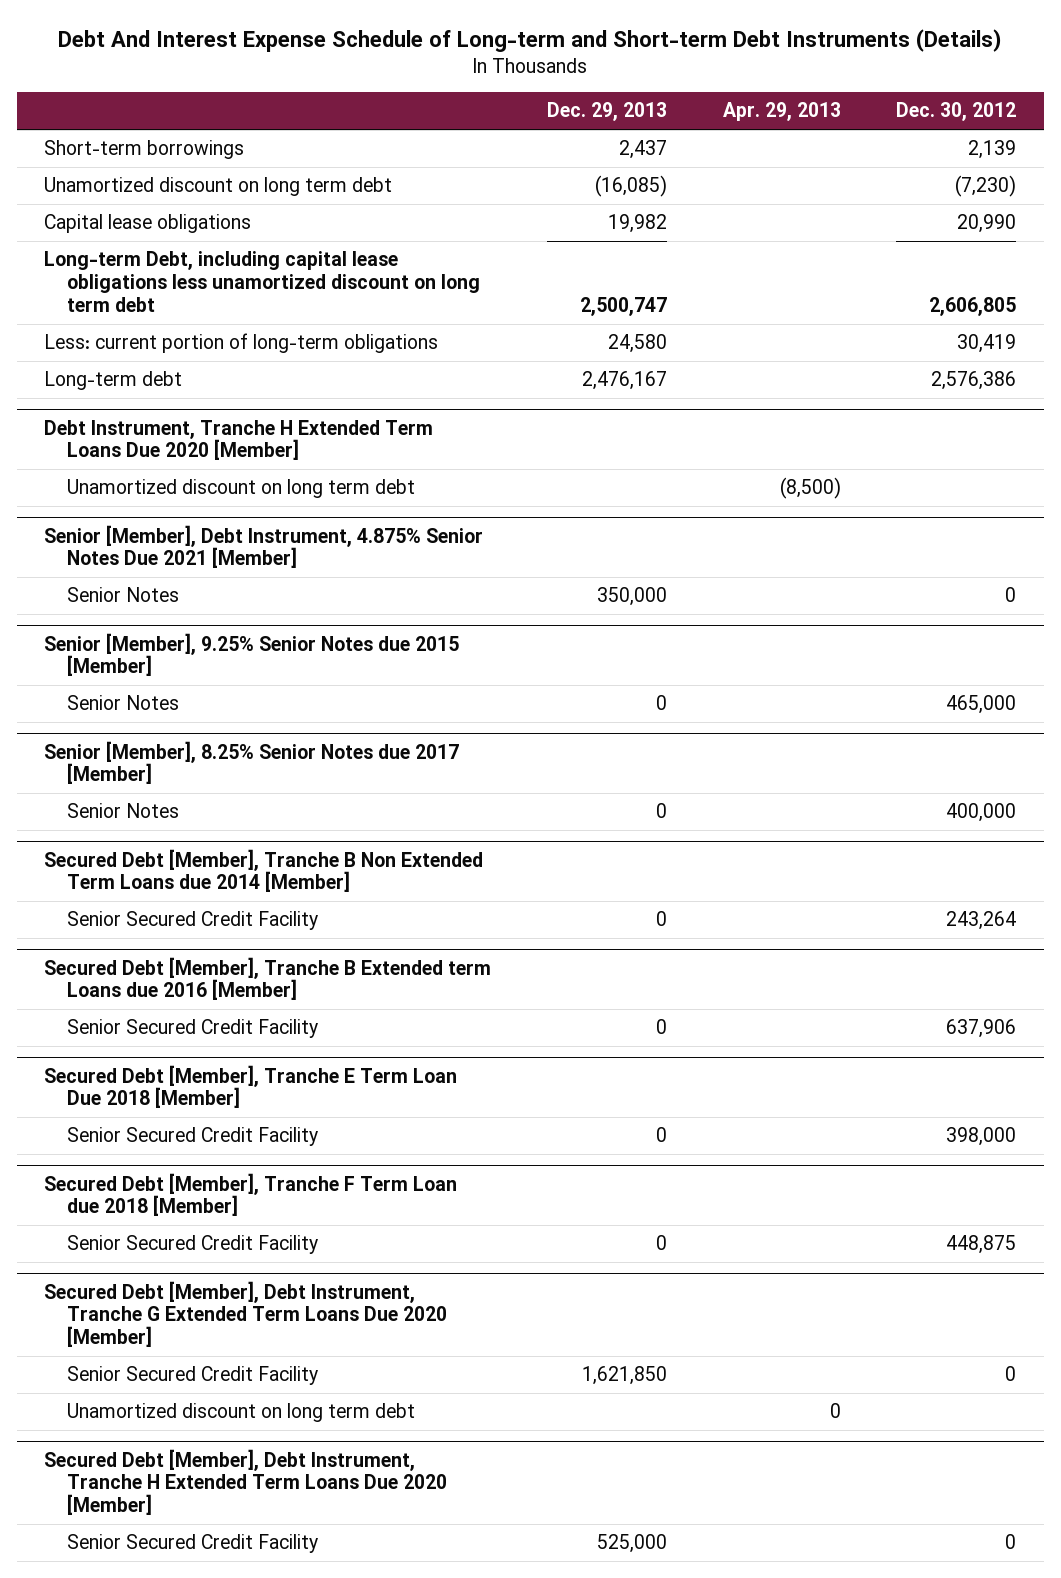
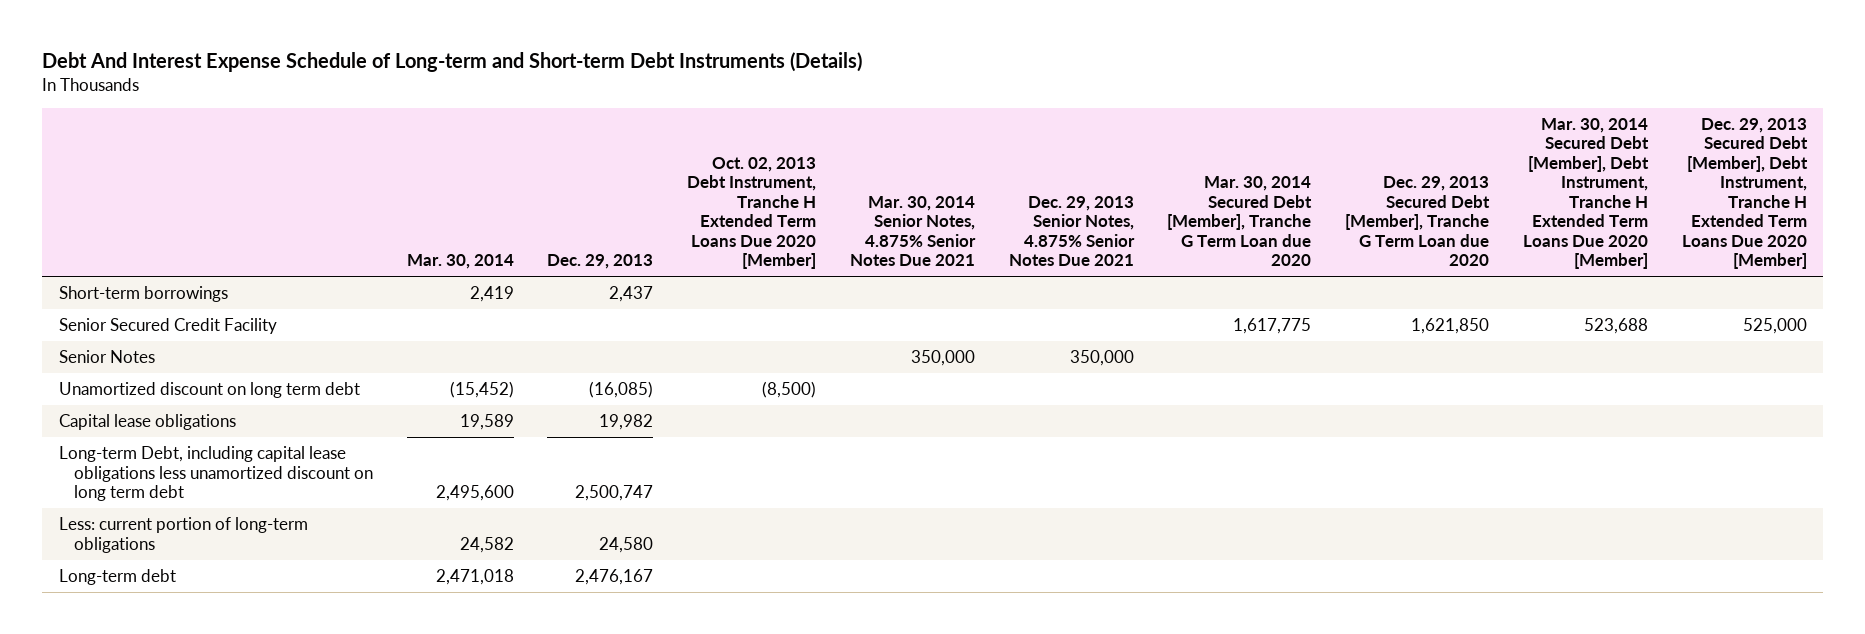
[722,102,841,122] Apr. 29, 2013 -> none
[896,102,1017,122] Dec. 30, 2012 -> none
none -> [406,254,514,270] Mar. 30, 2014
none -> [687,156,817,270] Oct. 02, 2013 Debt Instrument, Tranche H Extended Term Loans Due 2020 [Member]
none -> [849,195,976,267] Mar. 30, 2014 Senior Notes, 4.875% Senior Notes Due 2021
none -> [1008,195,1135,267] Dec. 29, 2013 Senior Notes, 4.875% Senior Notes Due 2021
none -> [1167,176,1313,267] Mar. 30, 2014 Secured Debt [Member], Tranche G Term Loan due 2020
none -> [1345,176,1491,267] Dec. 29, 2013 Secured Debt [Member], Tranche G Term Loan due 2020
none -> [1522,117,1649,270] Mar. 30, 2014 Secured Debt [Member], Debt Instrument, Tranche H Extended Term Loans Due 2020 [Member]
none -> [1681,117,1808,270] Dec. 29, 2013 Secured Debt [Member], Debt Instrument, Tranche H Extended Term Loans Due 2020 [Member]
none -> [58,318,277,335] Senior Secured Credit Facility
none -> [58,350,155,364] Senior Notes
[44,419,434,461] Debt Instrument, Tranche H Extended Term Loans Due 2020 [Member] -> none
[67,479,416,499] Unamortized discount on long term debt -> none
[44,524,484,569] Senior [Member], Debt Instrument, 4.875% Senior Notes Due 2021 [Member] -> none
[67,587,180,603] Senior Notes -> none
[44,632,460,677] Senior [Member], 9.25% Senior Notes due 2015 [Member] -> none
[67,695,180,711] Senior Notes -> none
[44,740,460,785] Senior [Member], 8.25% Senior Notes due 2017 [Member] -> none
[67,803,180,819] Senior Notes -> none
[44,848,484,893] Secured Debt [Member], Tranche B Non Extended Term Loans due 2014 [Member] -> none
[67,911,319,931] Senior Secured Credit Facility -> none
[44,956,492,1001] Secured Debt [Member], Tranche B Extended term Loans due 2016 [Member] -> none
[67,1019,319,1039] Senior Secured Credit Facility -> none
[44,1064,458,1109] Secured Debt [Member], Tranche E Term Loan Due 2018 [Member] -> none
[67,1127,319,1147] Senior Secured Credit Facility -> none
[44,1172,458,1217] Secured Debt [Member], Tranche F Term Loan due 2018 [Member] -> none
[67,1235,319,1255] Senior Secured Credit Facility -> none
[44,1280,448,1348] Secured Debt [Member], Debt Instrument, Tranche G Extended Term Loans Due 2020 [Member] -> none
[67,1366,319,1386] Senior Secured Credit Facility -> none
[67,1403,416,1423] Unamortized discount on long term debt -> none
[44,1448,448,1516] Secured Debt [Member], Debt Instrument, Tranche H Extended Term Loans Due 2020 [Member] -> none
[67,1534,319,1554] Senior Secured Credit Facility -> none

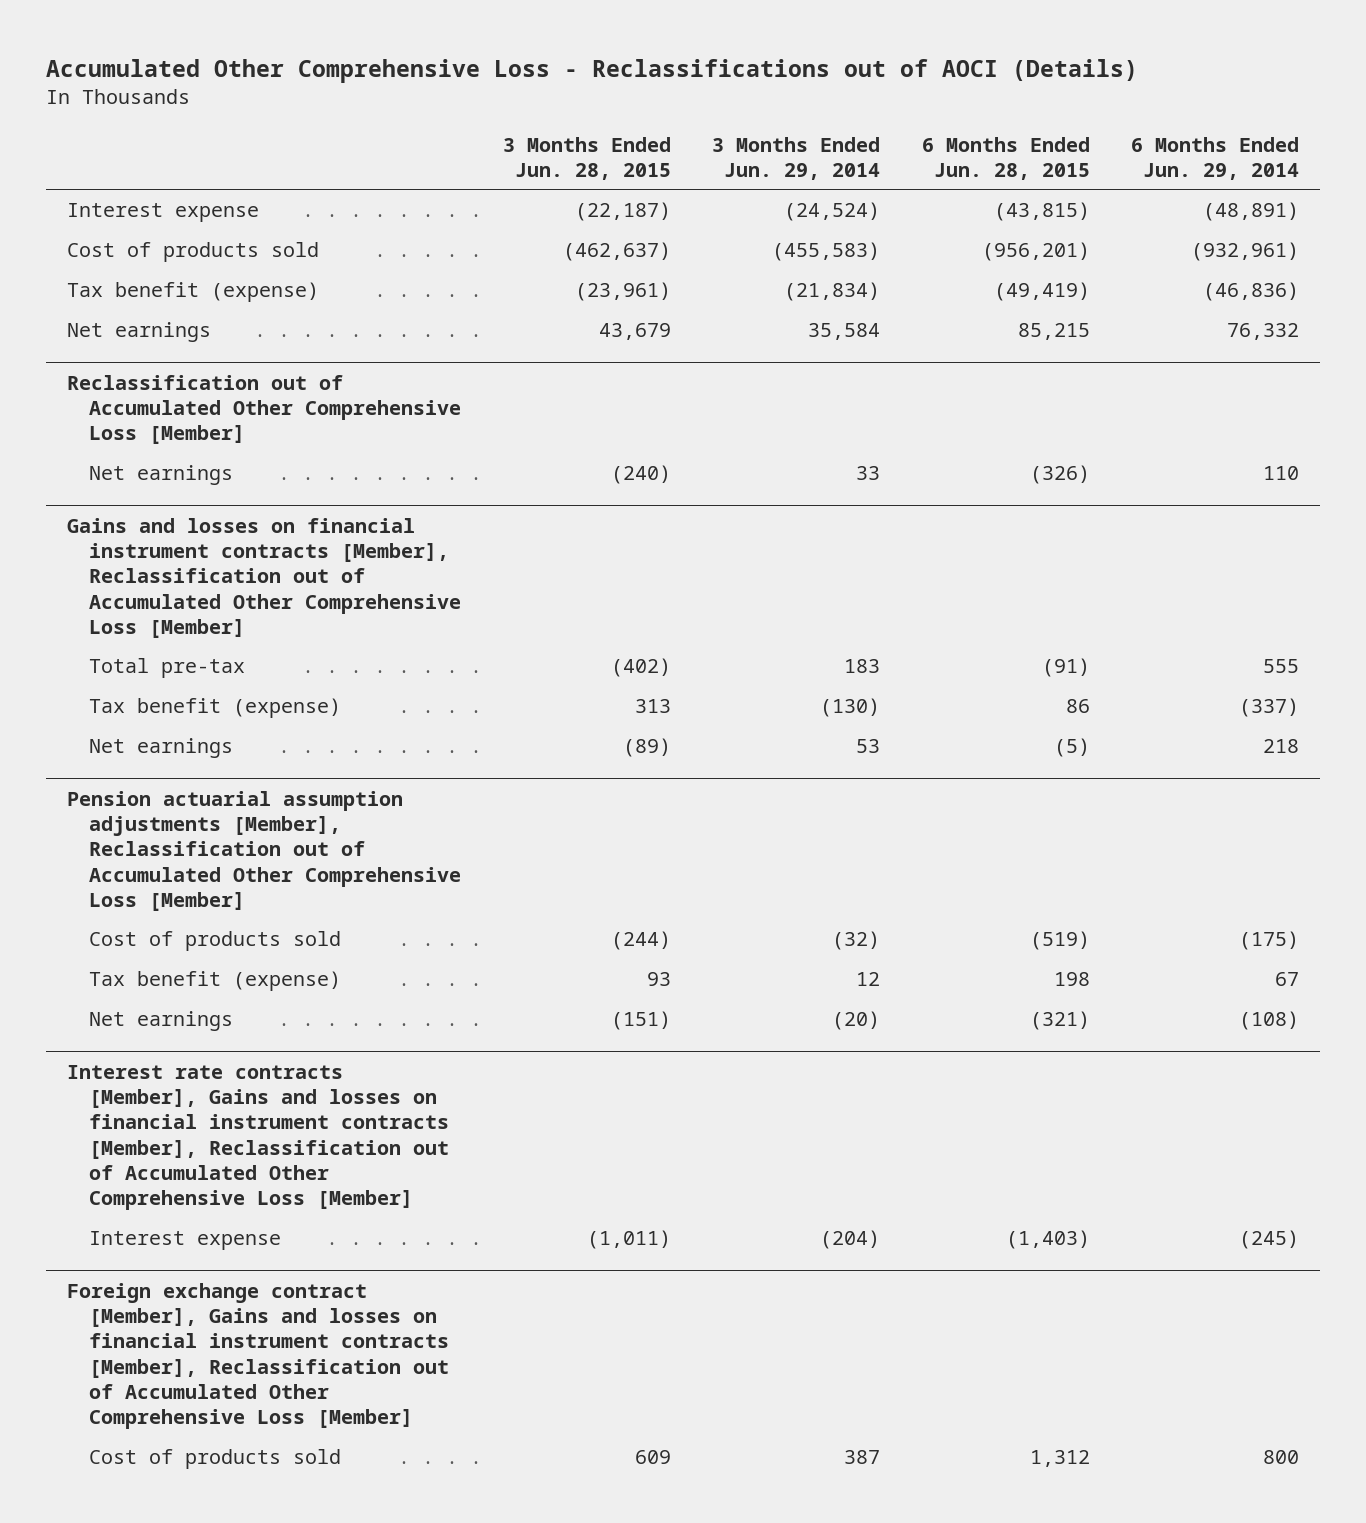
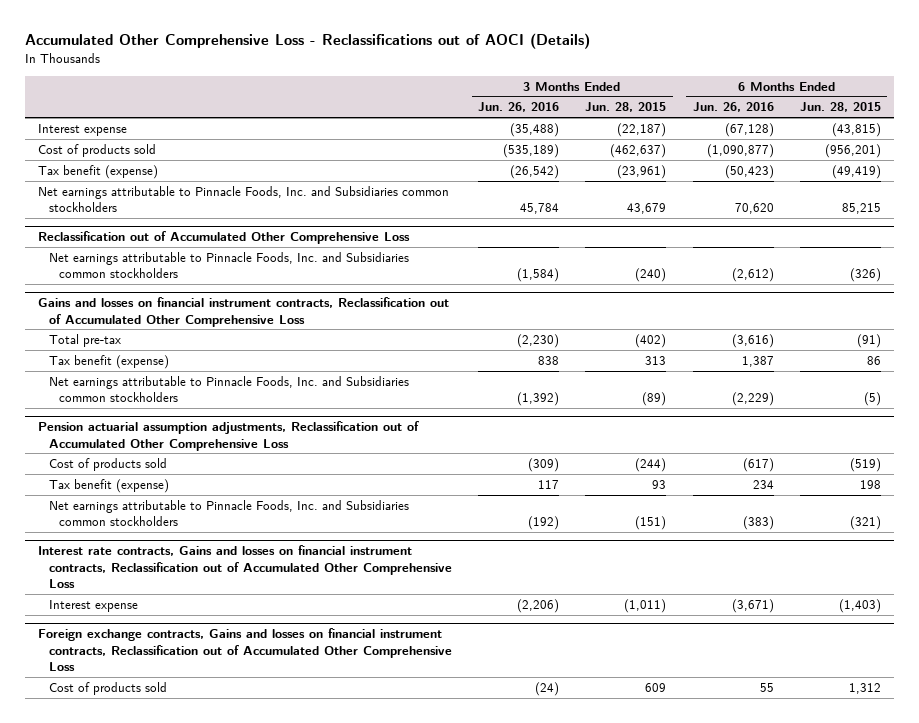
[712,136,881,180] 3 Months Ended Jun. 29, 2014 -> none
[1131,136,1300,180] 6 Months Ended Jun. 29, 2014 -> none
none -> [478,102,560,113] Jun. 26, 2016
none -> [692,102,774,113] Jun. 26, 2016
[66,322,211,343] Net earnings -> [38,185,450,213] Net earnings attributable to Pinnacle Foods, Inc. and Subsidiaries common stockholders
[66,374,462,445] Reclassification out of Accumulated Other Comprehensive Loss [Member] -> [38,231,411,245] Reclassification out of Accumulated Other Comprehensive Loss
[89,465,234,486] Net earnings -> [48,251,409,279] Net earnings attributable to Pinnacle Foods, Inc. and Subsidiaries common stockholders
[66,517,462,638] Gains and losses on financial instrument contracts [Member], Reclassification out of Accumulated Other Comprehensive Loss [Member] -> [38,297,450,327] Gains and losses on financial instrument contracts, Reclassification out of Accumulated Other Comprehensive Loss
[89,738,234,759] Net earnings -> [48,375,409,403] Net earnings attributable to Pinnacle Foods, Inc. and Subsidiaries common stockholders
[66,790,462,911] Pension actuarial assumption adjustments [Member], Reclassification out of Accumulated Other Comprehensive Loss [Member] -> [38,421,420,451] Pension actuarial assumption adjustments, Reclassification out of Accumulated Other Comprehensive Loss
[89,1011,234,1032] Net earnings -> [48,499,409,527] Net earnings attributable to Pinnacle Foods, Inc. and Subsidiaries common stockholders
[66,1064,450,1211] Interest rate contracts [Member], Gains and losses on financial instrument contracts [Member], Reclassification out of Accumulated Other Comprehensive Loss [Member] -> [38,545,452,588] Interest rate contracts, Gains and losses on financial instrument contracts, Reclassification out of Accumulated Other Comprehensive Loss
[66,1282,450,1430] Foreign exchange contract [Member], Gains and losses on financial instrument contracts [Member], Reclassification out of Accumulated Other Comprehensive Loss [Member] -> [38,628,452,671] Foreign exchange contracts, Gains and losses on financial instrument contracts, Reclassification out of Accumulated Other Comprehensive Loss

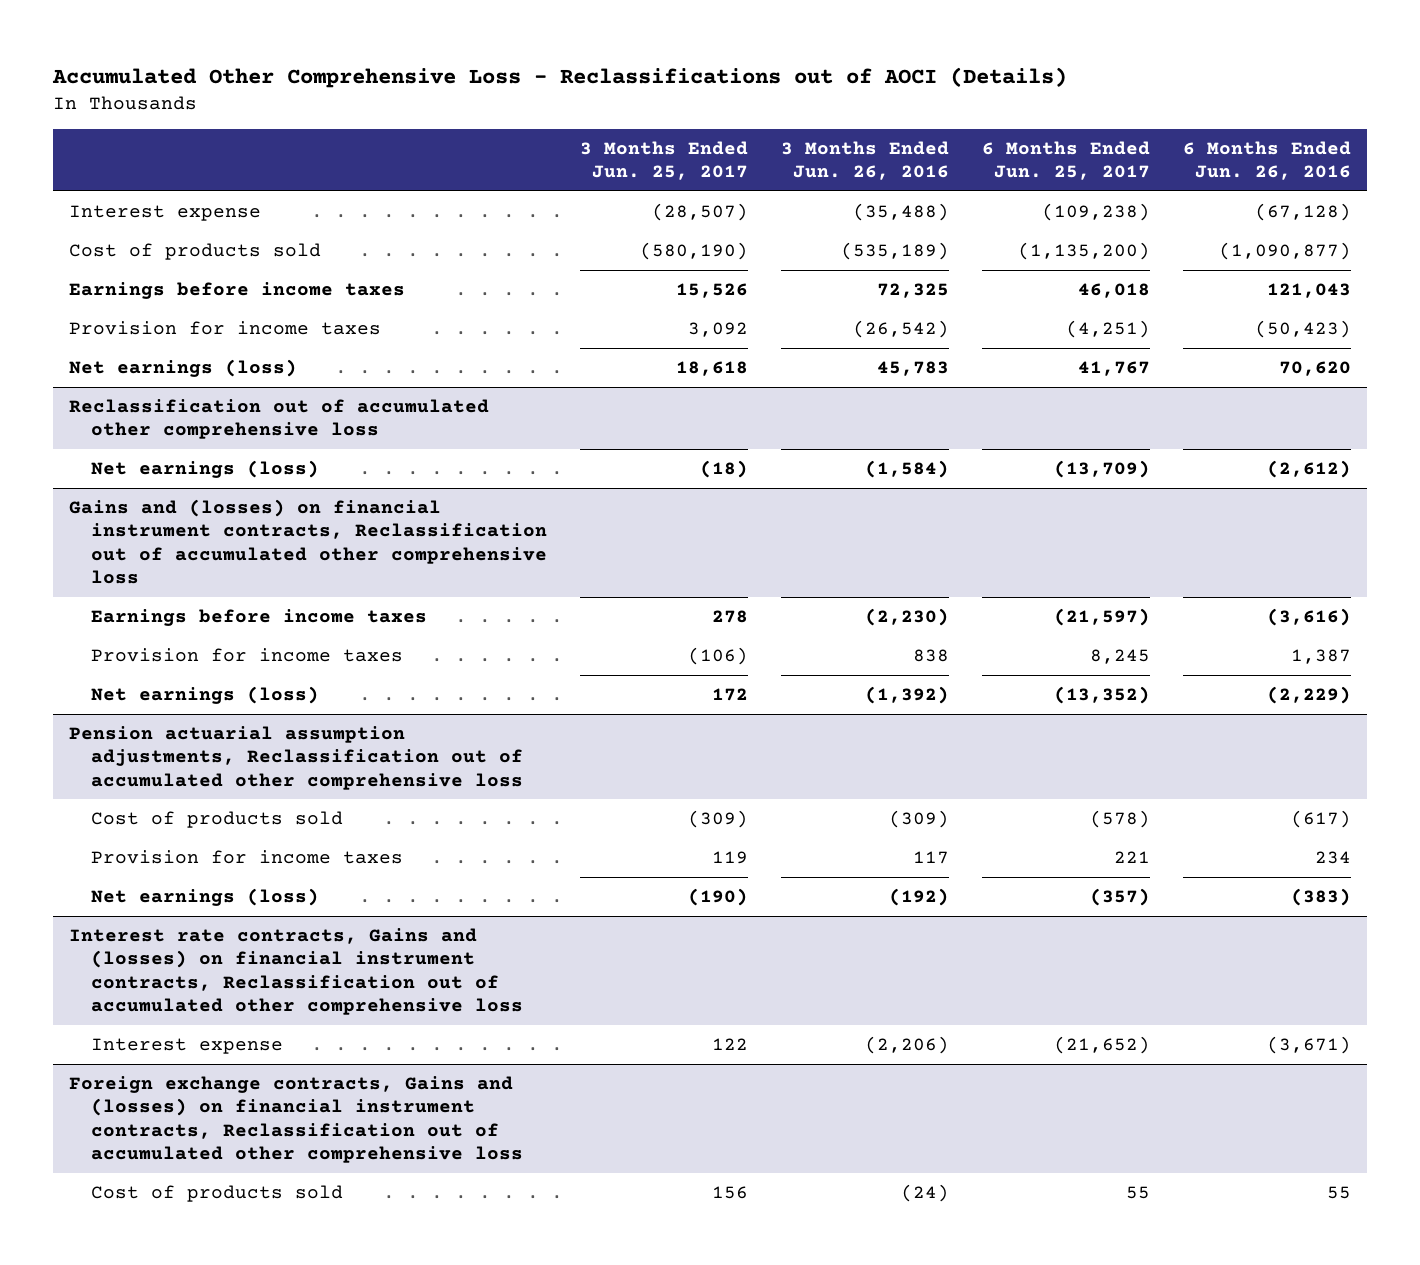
[585,102,667,113] Jun. 28, 2015 -> none
[799,102,881,113] Jun. 28, 2015 -> none
none -> [579,140,748,180] 3 Months Ended Jun. 25, 2017
none -> [981,140,1150,180] 6 Months Ended Jun. 25, 2017
[38,185,450,213] Net earnings attributable to Pinnacle Foods, Inc. and Subsidiaries common stockholders -> none
none -> [69,281,406,299] Earnings before income taxes
[38,164,159,179] Tax benefit (expense) -> [69,320,382,335] Provision for income taxes
none -> [69,358,298,377] Net earnings (loss)
[38,231,411,245] Reclassification out of Accumulated Other Comprehensive Loss -> [69,398,490,440] Reclassification out of accumulated other comprehensive loss
[48,251,409,279] Net earnings attributable to Pinnacle Foods, Inc. and Subsidiaries common stockholders -> [90,459,319,478] Net earnings (loss)
[38,297,450,327] Gains and losses on financial instrument contracts, Reclassification out of Accumulated Other Comprehensive Loss -> [69,498,547,584] Gains and (losses) on financial instrument contracts, Reclassification out of accumulated other comprehensive loss
[48,333,121,347] Total pre-tax -> [90,608,427,626] Earnings before income taxes
[48,354,169,369] Tax benefit (expense) -> [90,647,403,662] Provision for income taxes
[48,375,409,403] Net earnings attributable to Pinnacle Foods, Inc. and Subsidiaries common stockholders -> [90,685,319,704] Net earnings (loss)
[38,421,420,451] Pension actuarial assumption adjustments, Reclassification out of Accumulated Other Comprehensive Loss -> [69,725,523,790] Pension actuarial assumption adjustments, Reclassification out of accumulated other comprehensive loss
[48,478,169,493] Tax benefit (expense) -> [90,849,403,864] Provision for income taxes
[48,499,409,527] Net earnings attributable to Pinnacle Foods, Inc. and Subsidiaries common stockholders -> [90,887,319,906] Net earnings (loss)
[38,545,452,588] Interest rate contracts, Gains and losses on financial instrument contracts, Reclassification out of Accumulated Other Comprehensive Loss -> [69,927,523,1015] Interest rate contracts, Gains and (losses) on financial instrument contracts, Reclassification out of accumulated other comprehensive loss
[38,628,452,671] Foreign exchange contracts, Gains and losses on financial instrument contracts, Reclassification out of Accumulated Other Comprehensive Loss -> [69,1075,523,1163] Foreign exchange contracts, Gains and (losses) on financial instrument contracts, Reclassification out of accumulated other comprehensive loss

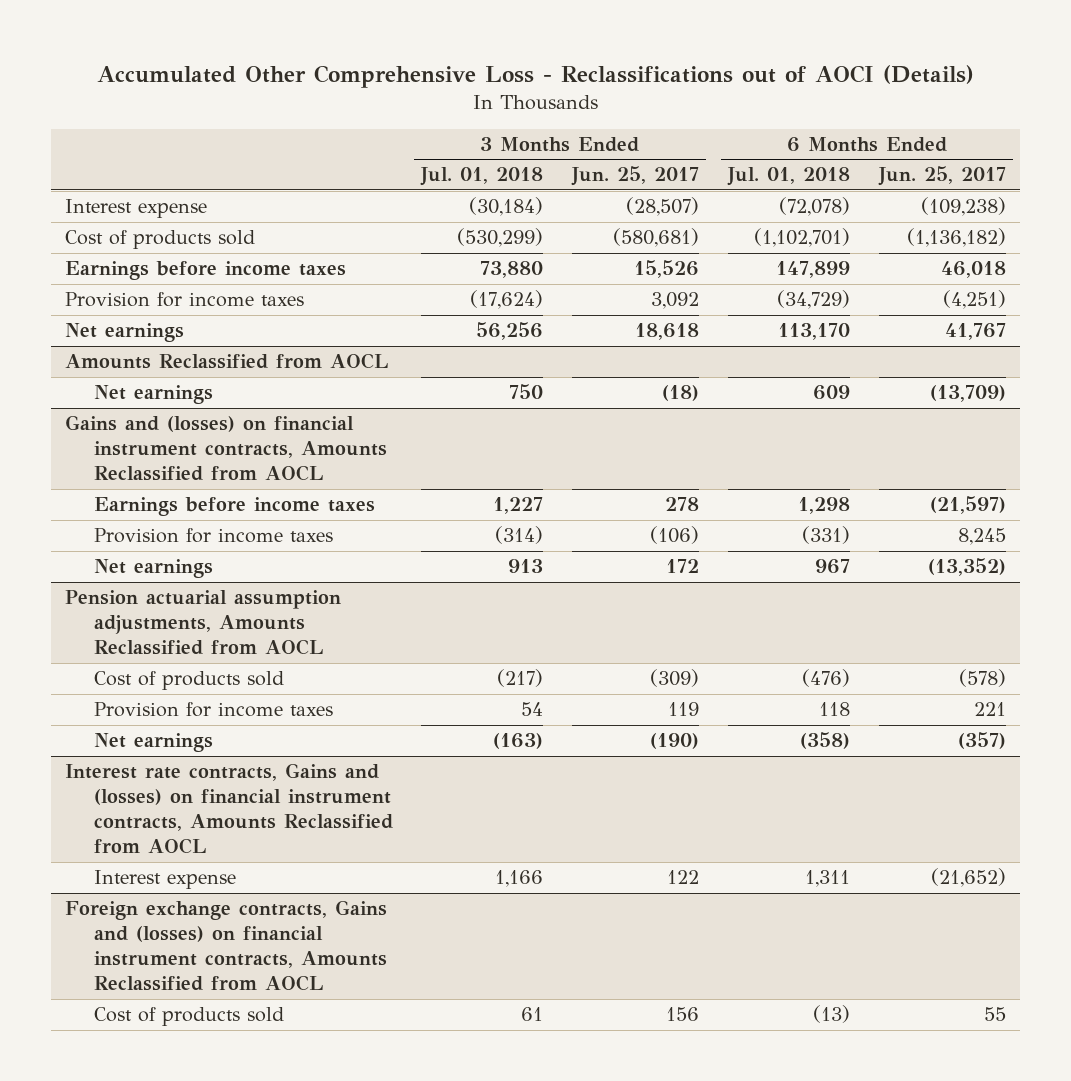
[780,140,949,180] 3 Months Ended Jun. 26, 2016 -> none
[1182,140,1351,180] 6 Months Ended Jun. 26, 2016 -> none
none -> [420,167,544,187] Jul. 01, 2018
none -> [726,167,850,187] Jul. 01, 2018
[639,241,748,260] (580,190) -> [613,228,700,248] (580,681)
[1017,241,1150,260] (1,135,200) -> [906,228,1006,248] (1,136,182)
[69,498,547,584] Gains and (losses) on financial instrument contracts, Reclassification out of accumulated other comprehensive loss -> none
[69,358,298,377] Net earnings (loss) -> [65,323,185,343] Net earnings
[69,398,490,440] Reclassification out of accumulated other comprehensive loss -> [65,353,390,370] Amounts Reclassified from AOCL
[90,459,319,478] Net earnings (loss) -> [93,385,213,405] Net earnings
none -> [65,415,387,482] Gains and (losses) on financial instrument contracts, Amounts Reclassified from AOCL
[69,725,523,790] Pension actuarial assumption adjustments, Reclassification out of accumulated other comprehensive loss -> none
[90,685,319,704] Net earnings (loss) -> [93,559,213,579] Net earnings
none -> [65,590,342,656] Pension actuarial assumption adjustments, Amounts Reclassified from AOCL
[69,927,523,1015] Interest rate contracts, Gains and (losses) on financial instrument contracts, Reclassification out of accumulated other comprehensive loss -> none
[90,887,319,906] Net earnings (loss) -> [93,733,213,753] Net earnings
none -> [65,763,393,855] Interest rate contracts, Gains and (losses) on financial instrument contracts, Amounts Reclassified from AOCL
[69,1075,523,1163] Foreign exchange contracts, Gains and (losses) on financial instrument contracts, Reclassification out of accumulated other comprehensive loss -> none
none -> [65,900,388,992] Foreign exchange contracts, Gains and (losses) on financial instrument contracts, Amounts Reclassified from AOCL

